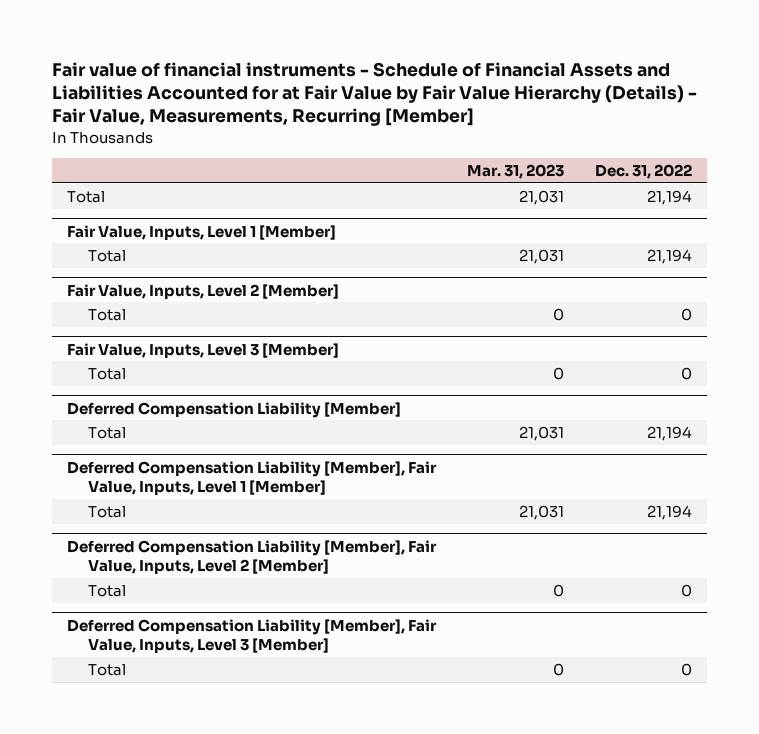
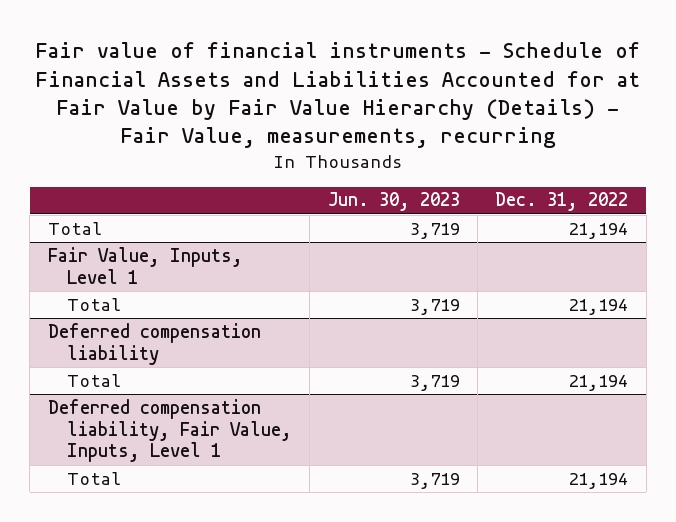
[52,61,698,127] Fair value of financial instruments - Schedule of Financial Assets and Liabilities Accounted for at Fair Value by Fair Value Hierarchy (Details) - Fair Value, Measurements, Recurring [Member] -> [34,42,640,149] Fair value of financial instruments - Schedule of Financial Assets and Liabilities Accounted for at Fair Value by Fair Value Hierarchy (Details) - Fair Value, measurements, recurring
[467,163,565,179] Mar. 31, 2023 -> none
none -> [327,192,460,212] Jun. 30, 2023
[67,224,337,240] Fair Value, Inputs, Level 1 [Member] -> [47,246,243,284] Fair Value, Inputs, Level 1
[87,308,126,321] Total -> none
[67,342,340,358] Fair Value, Inputs, Level 3 [Member] -> none
[87,367,126,380] Total -> none
[67,401,402,418] Deferred Compensation Liability [Member] -> none
[67,283,340,299] Fair Value, Inputs, Level 2 [Member] -> [47,322,261,365] Deferred compensation liability
[67,460,438,495] Deferred Compensation Liability [Member], Fair Value, Inputs, Level 1 [Member] -> [47,398,293,463] Deferred compensation liability, Fair Value, Inputs, Level 1
[67,539,438,574] Deferred Compensation Liability [Member], Fair Value, Inputs, Level 2 [Member] -> none
[87,584,126,597] Total -> none
[67,618,438,653] Deferred Compensation Liability [Member], Fair Value, Inputs, Level 3 [Member] -> none
[87,663,126,676] Total -> none

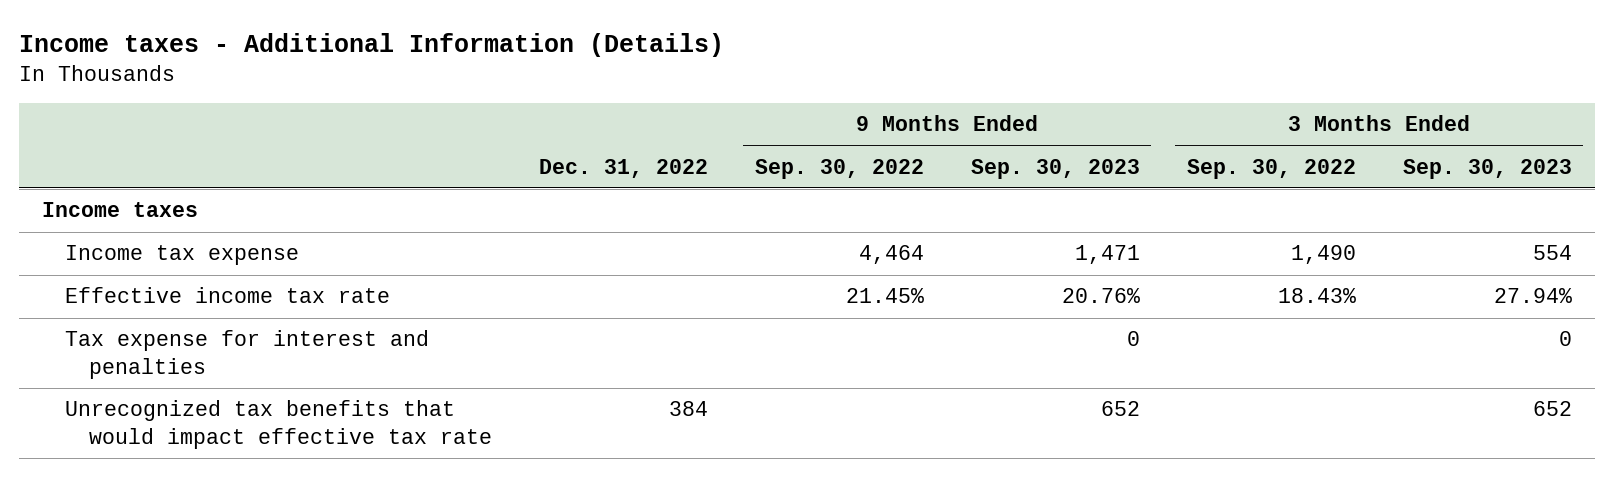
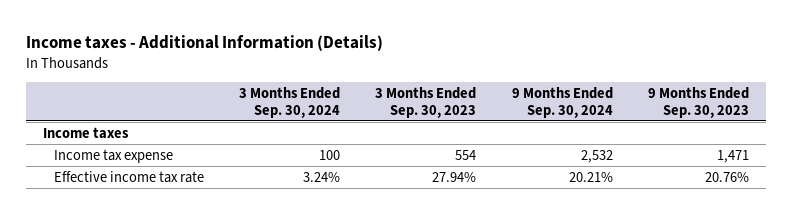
[538,158,708,178] Dec. 31, 2022 -> none
[754,158,924,179] Sep. 30, 2022 -> none
[1186,158,1356,179] Sep. 30, 2022 -> none
none -> [239,87,341,118] 3 Months Ended Sep. 30, 2024
none -> [511,87,613,118] 9 Months Ended Sep. 30, 2024
[65,330,430,379] Tax expense for interest and penalties -> none
[65,400,492,449] Unrecognized tax benefits that would impact effective tax rate -> none

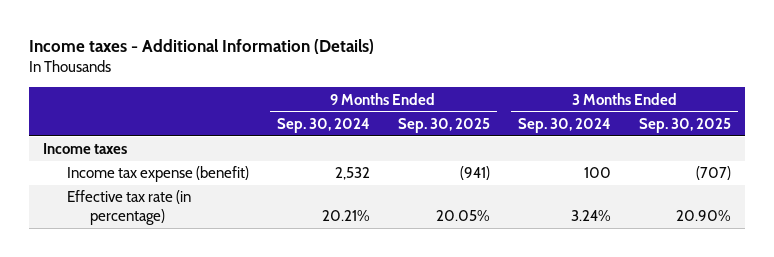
[375,87,477,118] 3 Months Ended Sep. 30, 2023 -> none
[647,87,749,118] 9 Months Ended Sep. 30, 2023 -> none
none -> [397,117,490,133] Sep. 30, 2025
none -> [639,117,732,133] Sep. 30, 2025
[53,148,173,163] Income tax expense -> [66,166,249,183] Income tax expense (benefit)
[53,170,204,183] Effective income tax rate -> [66,190,191,226] Effective tax rate (in percentage)

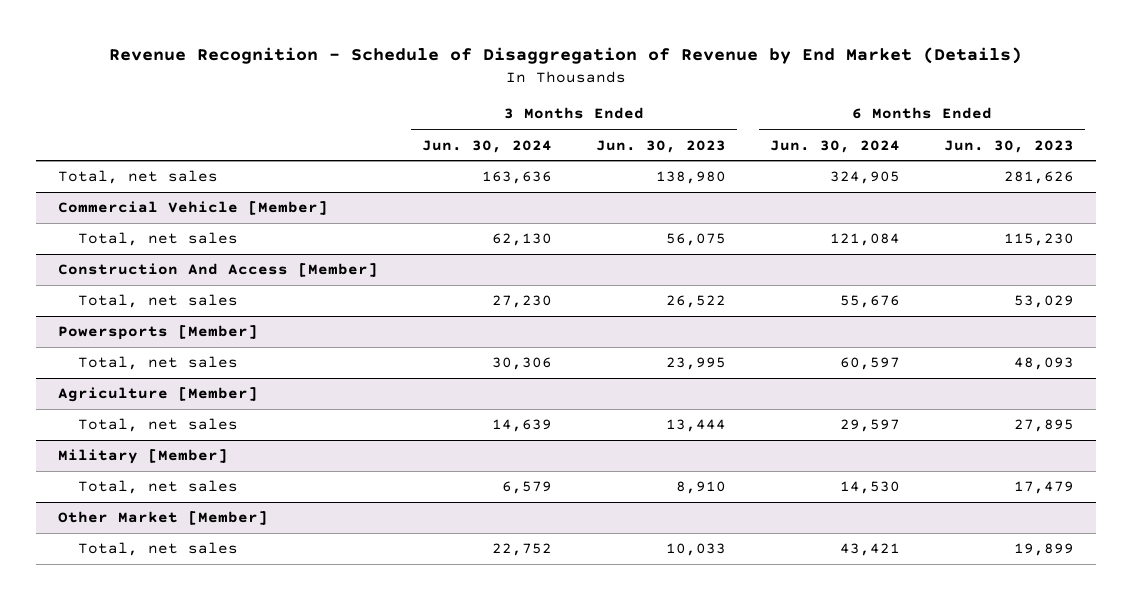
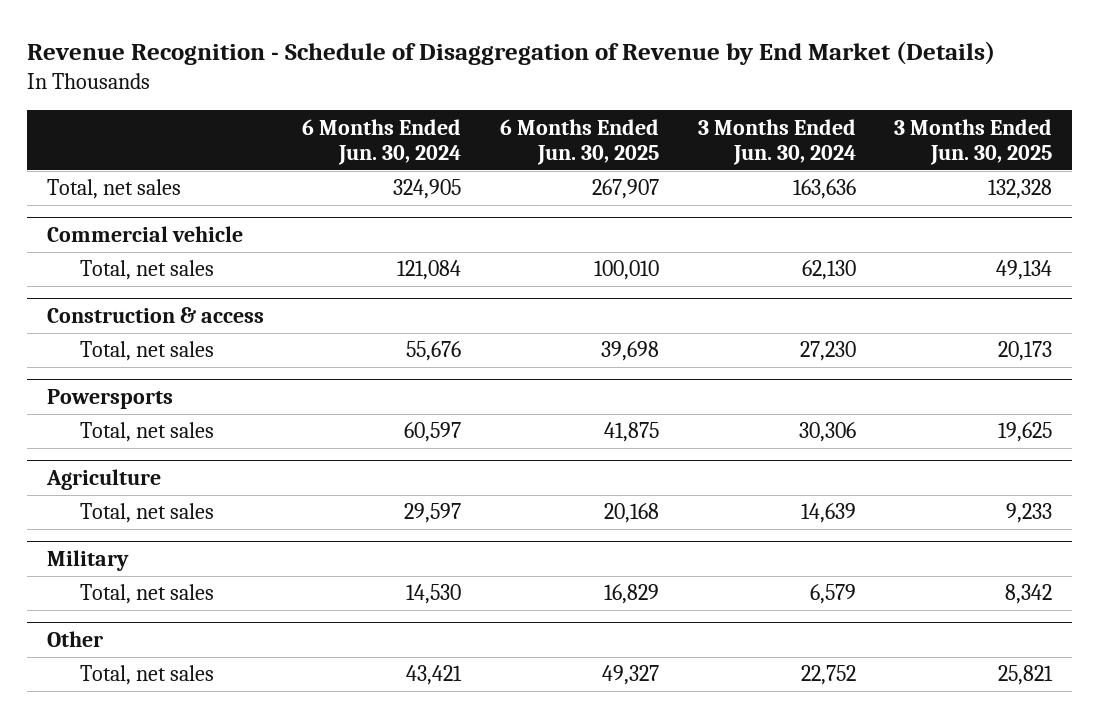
[595,139,726,153] Jun. 30, 2023 -> none
[943,139,1074,153] Jun. 30, 2023 -> none
none -> [500,118,660,165] 6 Months Ended Jun. 30, 2025
none -> [894,118,1053,165] 3 Months Ended Jun. 30, 2025
[57,201,328,216] Commercial Vehicle [Member] -> [46,225,243,242] Commercial vehicle
[57,263,378,278] Construction And Access [Member] -> [46,306,264,323] Construction & access
[57,325,258,341] Powersports [Member] -> [46,388,173,409] Powersports
[57,387,258,403] Agriculture [Member] -> [45,468,161,490] Agriculture
[57,449,228,465] Military [Member] -> [46,549,129,571] Military
[57,511,268,526] Other Market [Member] -> [46,630,103,647] Other

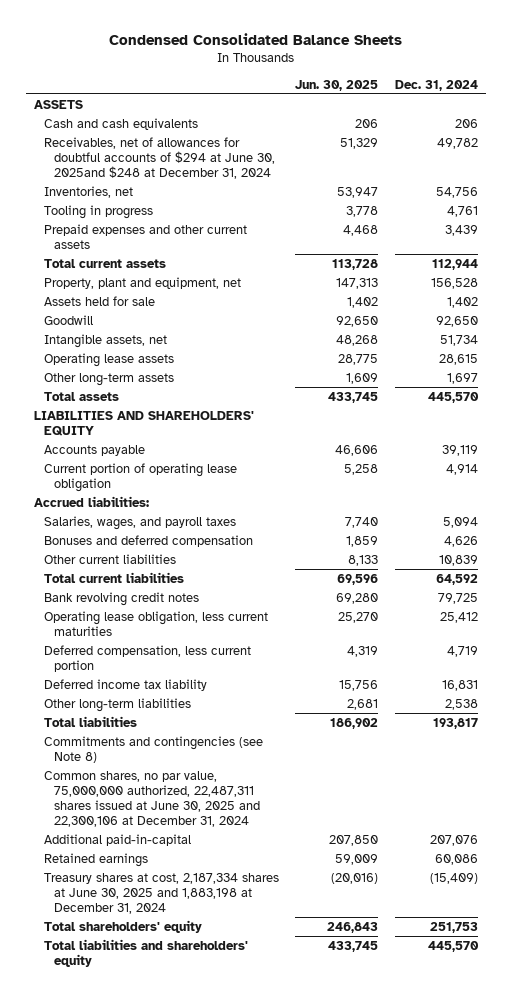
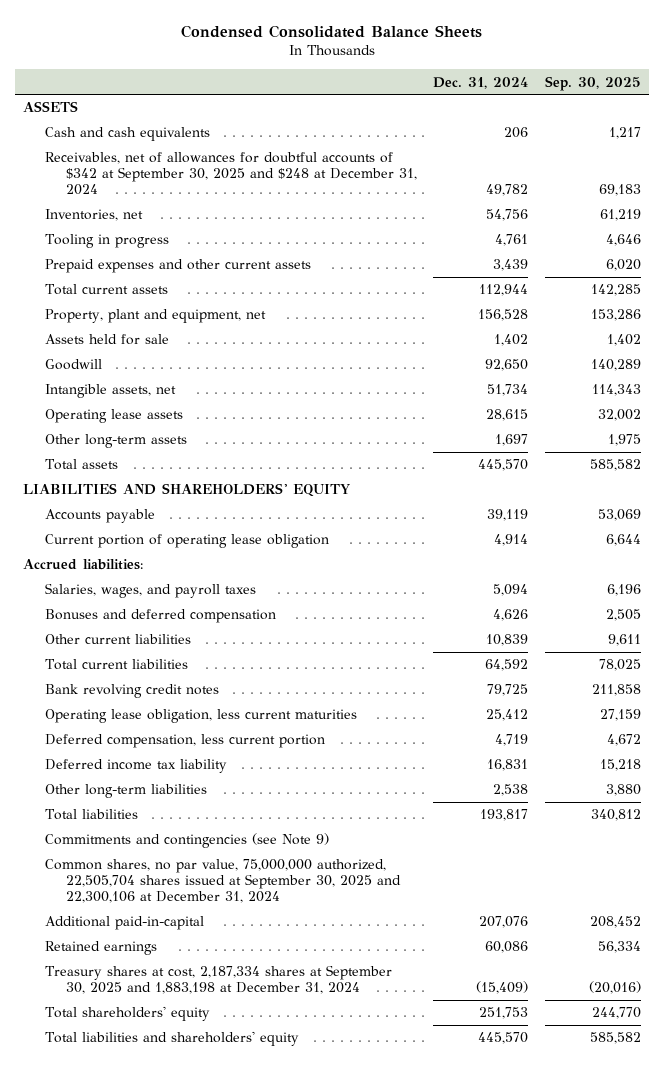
[295,79,379,91] Jun. 30, 2025 -> none
none -> [544,75,641,91] Sep. 30, 2025
[43,136,275,179] Receivables, net of allowances for doubtful accounts of $294 at June 30, 2025and $248 at December 31, 2024 -> [44,152,417,196] Receivables, net of allowances for doubtful accounts of $342 at September 30, 2025 and $248 at December 31, 2024
[43,735,263,763] Commitments and contingencies (see Note 8) -> [44,833,329,849] Commitments and contingencies (see Note 9)
[43,770,260,827] Common shares, no par value, 75,000,000 authorized, 22,487,311 shares issued at June 30, 2025 and 22,300,106 at December 31, 2024 -> [44,859,401,904] Common shares, no par value, 75,000,000 authorized, 22,505,704 shares issued at September 30, 2025 and 22,300,106 at December 31, 2024
[43,872,279,914] Treasury shares at cost, 2,187,334 shares at June 30, 2025 and 1,883,198 at December 31, 2024 -> [44,965,392,995] Treasury shares at cost, 2,187,334 shares at September 30, 2025 and 1,883,198 at December 31, 2024

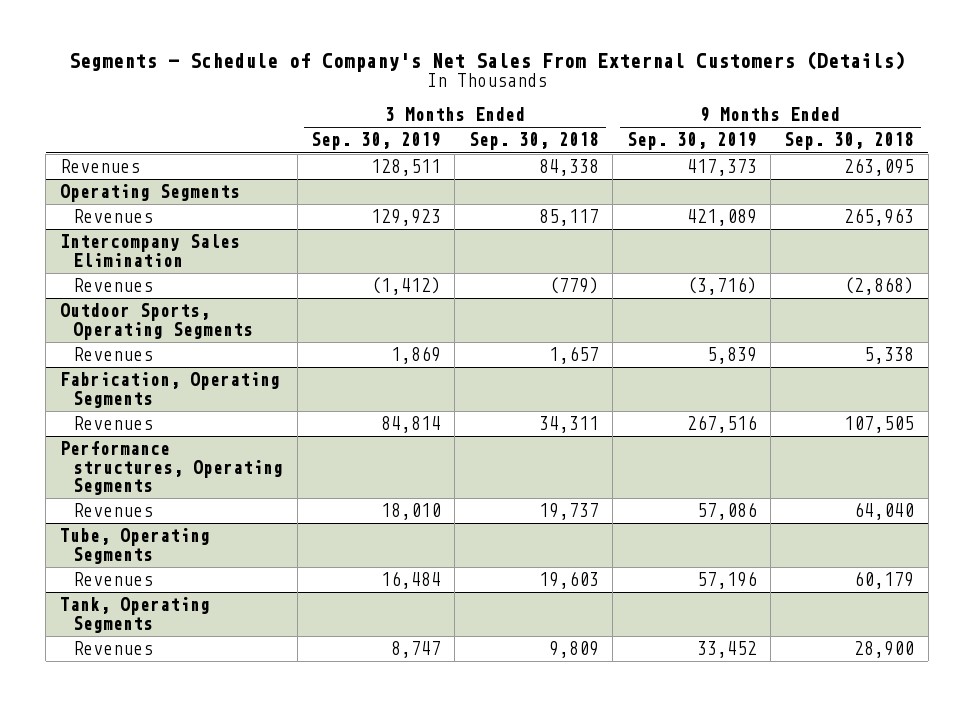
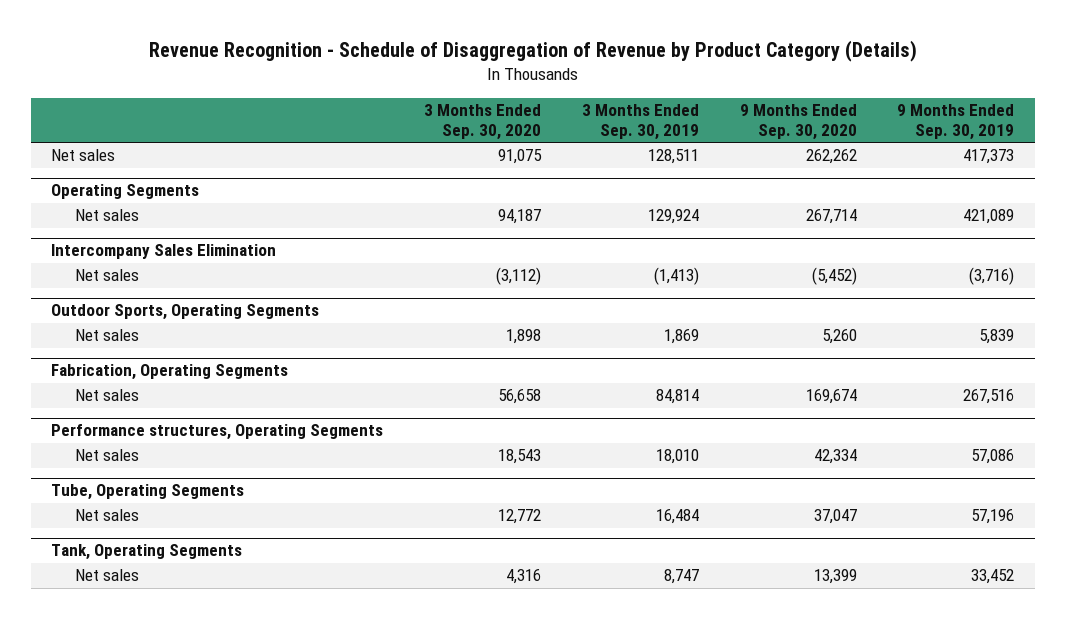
[68,51,905,73] Segments - Schedule of Company's Net Sales From External Customers (Details) -> [148,40,917,63] Revenue Recognition - Schedule of Disaggregation of Revenue by Product Category (Details)
[468,132,599,151] Sep. 30, 2018 -> none
[784,132,915,151] Sep. 30, 2018 -> none
none -> [423,104,541,141] 3 Months Ended Sep. 30, 2020
none -> [739,104,857,141] 9 Months Ended Sep. 30, 2020
[59,159,140,174] Revenues -> [51,149,116,162] Net sales
[73,209,154,224] Revenues -> none
none -> [75,209,140,222] Net sales
[73,278,154,293] Revenues -> none
none -> [75,269,140,282] Net sales
[73,347,154,362] Revenues -> [75,329,140,342] Net sales
[73,416,154,431] Revenues -> [75,389,140,402] Net sales
[73,503,154,518] Revenues -> [75,449,140,462] Net sales
[73,572,154,587] Revenues -> [75,509,140,522] Net sales
[73,641,154,656] Revenues -> [75,569,140,582] Net sales

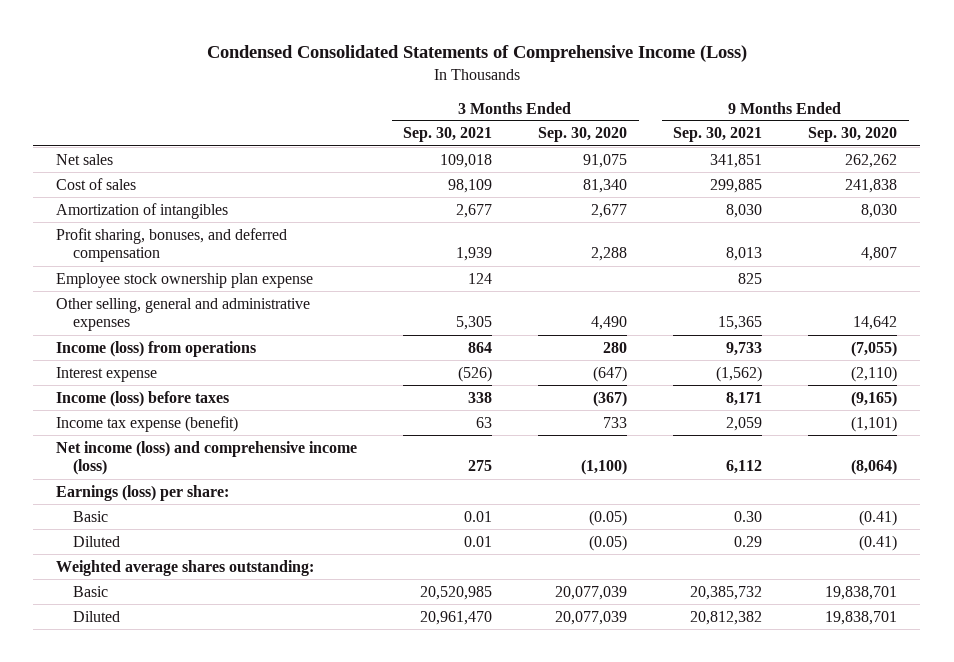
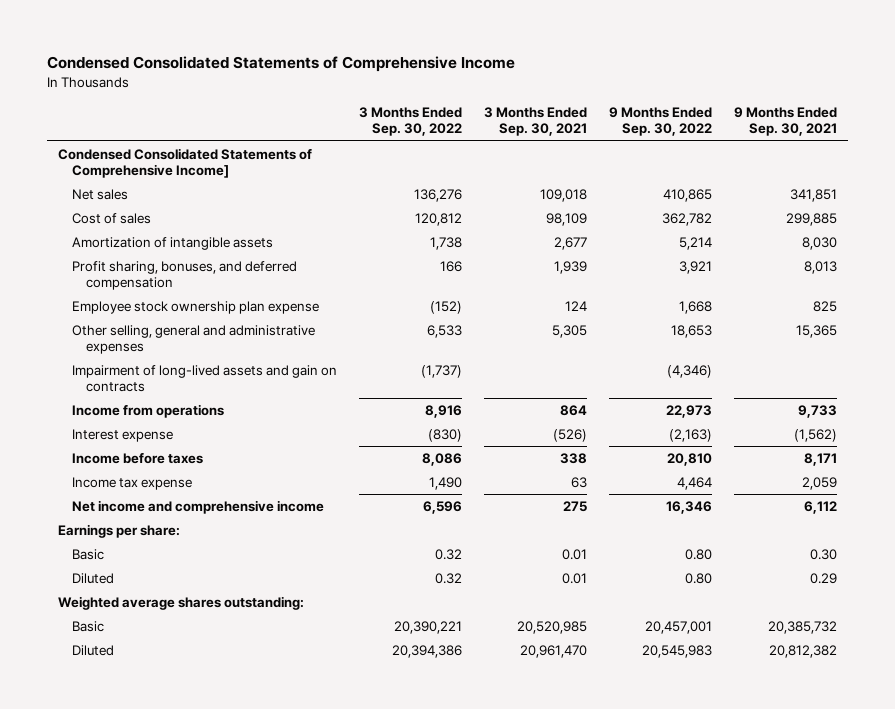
[206,45,747,63] Condensed Consolidated Statements of Comprehensive Income (Loss) -> [47,56,516,73] Condensed Consolidated Statements of Comprehensive Income
[538,127,628,143] Sep. 30, 2020 -> none
[808,127,898,143] Sep. 30, 2020 -> none
none -> [359,107,463,137] 3 Months Ended Sep. 30, 2022
none -> [608,107,712,137] 9 Months Ended Sep. 30, 2022
none -> [58,148,313,178] Condensed Consolidated Statements of Comprehensive Income]
[56,202,229,219] Amortization of intangibles -> [72,237,274,251] Amortization of intangible assets
none -> [72,365,338,392] Impairment of long-lived assets and gain on contracts
[56,340,257,357] Income (loss) from operations -> [72,404,225,419] Income from operations
[56,390,230,407] Income (loss) before taxes -> [72,453,204,465] Income before taxes
[56,415,239,432] Income tax expense (benefit) -> [72,477,193,491] Income tax expense
[56,440,358,476] Net income (loss) and comprehensive income (loss) -> [72,500,325,515] Net income and comprehensive income
[56,484,230,501] Earnings (loss) per share: -> [58,524,181,539] Earnings per share:

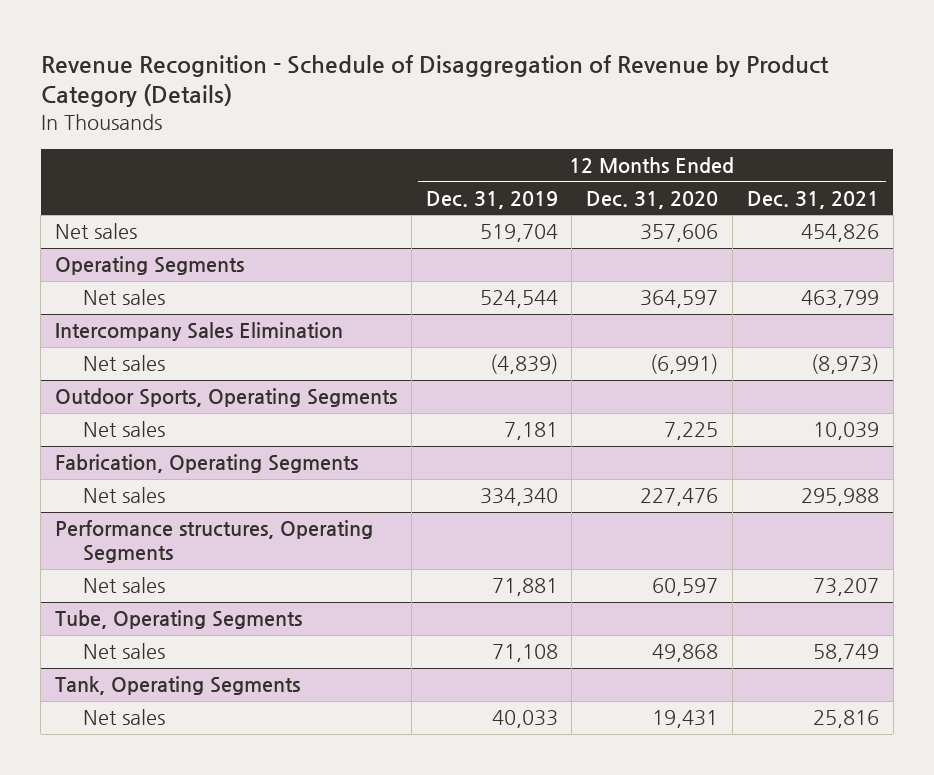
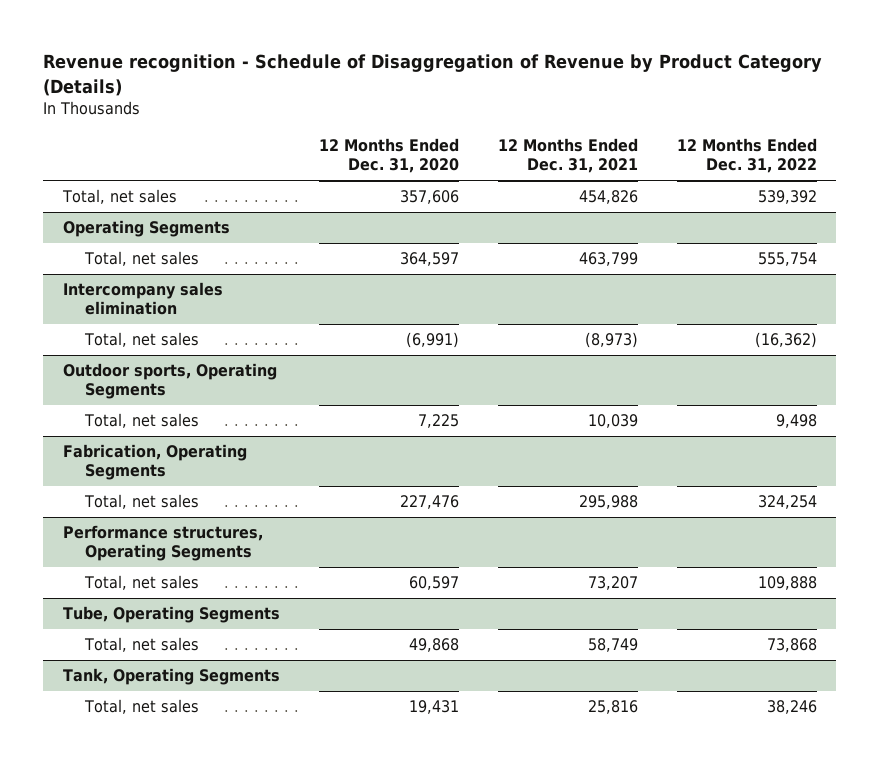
[40,54,829,108] Revenue Recognition - Schedule of Disaggregation of Revenue by Product Category (Details) -> [43,53,823,96] Revenue recognition - Schedule of Disaggregation of Revenue by Product Category (Details)
[425,191,558,210] Dec. 31, 2019 -> none
none -> [676,138,817,174] 12 Months Ended Dec. 31, 2022
[54,223,137,240] Net sales -> [61,189,177,205] Total, net sales
[82,289,165,306] Net sales -> [84,251,200,267] Total, net sales
[54,322,343,342] Intercompany Sales Elimination -> [62,282,223,316] Intercompany sales elimination
[82,355,165,372] Net sales -> [84,332,200,348] Total, net sales
[54,388,397,408] Outdoor Sports, Operating Segments -> [62,363,277,400] Outdoor sports, Operating Segments
[82,421,165,438] Net sales -> [84,413,200,429] Total, net sales
[82,487,165,504] Net sales -> [84,494,200,510] Total, net sales
[82,577,165,594] Net sales -> [84,575,200,591] Total, net sales
[82,643,165,660] Net sales -> [84,637,200,653] Total, net sales
[82,709,165,726] Net sales -> [84,699,200,715] Total, net sales

